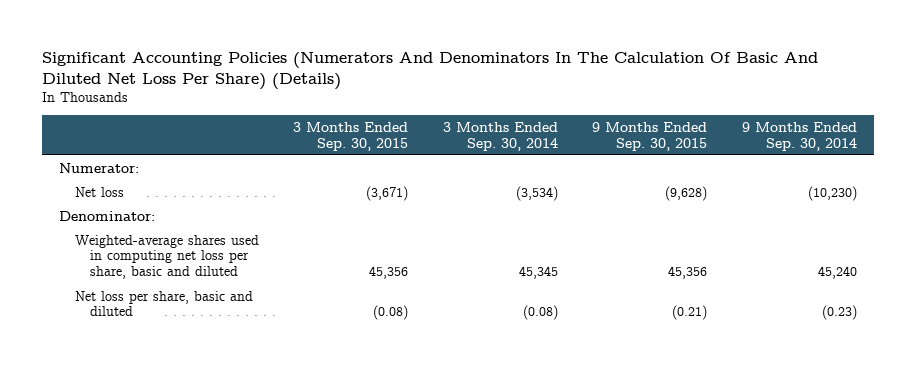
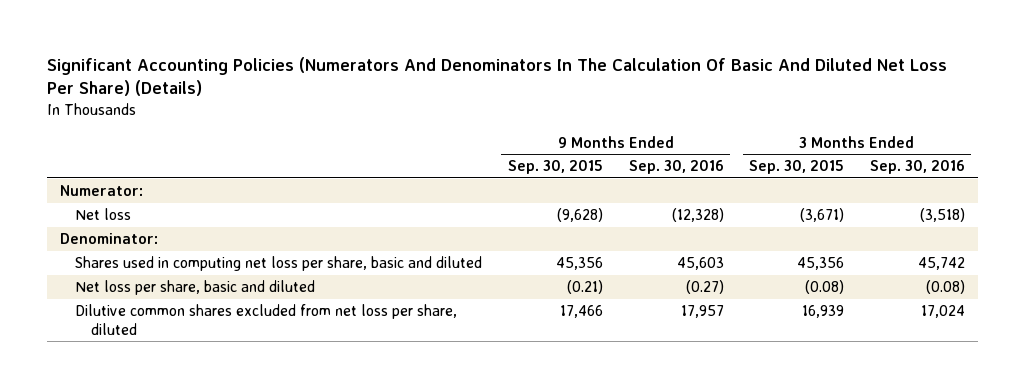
[442,121,558,151] 3 Months Ended Sep. 30, 2014 -> none
[741,121,857,151] 9 Months Ended Sep. 30, 2014 -> none
none -> [628,160,724,175] Sep. 30, 2016
none -> [870,160,966,175] Sep. 30, 2016
[74,234,259,280] Weighted-average shares used in computing net loss per share, basic and diluted -> [75,256,483,272] Shares used in computing net loss per share, basic and diluted
none -> [75,304,458,335] Dilutive common shares excluded from net loss per share, diluted

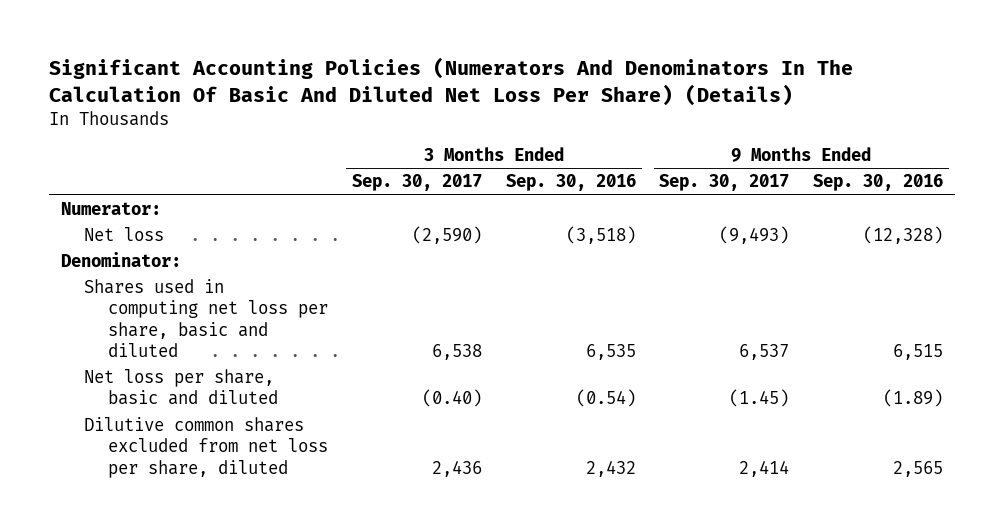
[507,160,603,175] Sep. 30, 2015 -> none
[749,160,845,175] Sep. 30, 2015 -> none
none -> [351,174,482,192] Sep. 30, 2017
none -> [659,174,790,192] Sep. 30, 2017
[676,257,724,271] 45,603 -> [893,343,944,360] 6,515
[918,257,966,271] 45,742 -> [585,343,636,360] 6,535
[685,280,724,295] (0.27) -> [883,389,944,408] (1.89)
[926,280,966,295] (0.08) -> [575,389,636,408] (0.54)
[680,305,724,319] 17,957 -> [893,460,944,477] 2,565
[921,305,966,319] 17,024 -> [585,459,636,477] 2,432

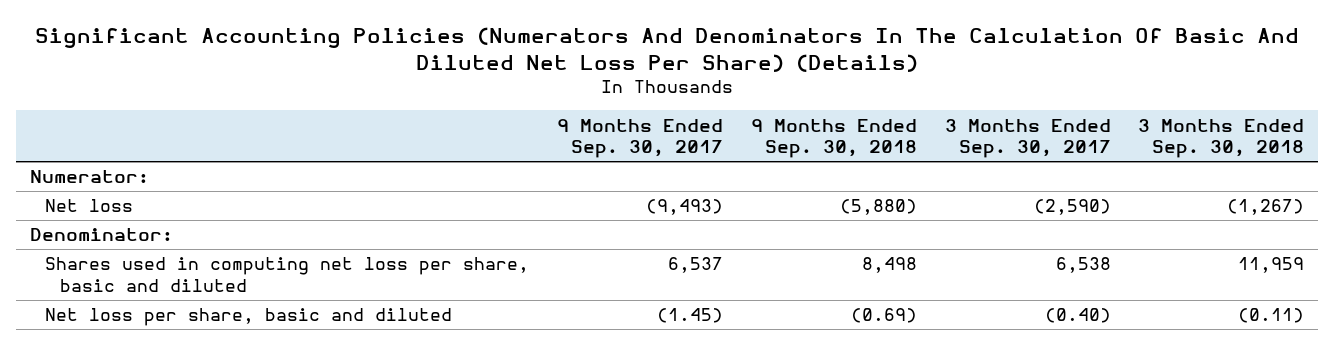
[505,174,636,192] Sep. 30, 2016 -> none
[813,174,944,192] Sep. 30, 2016 -> none
none -> [750,118,917,159] 9 Months Ended Sep. 30, 2018
none -> [1138,118,1305,159] 3 Months Ended Sep. 30, 2018
[84,417,328,478] Dilutive common shares excluded from net loss per share, diluted -> none

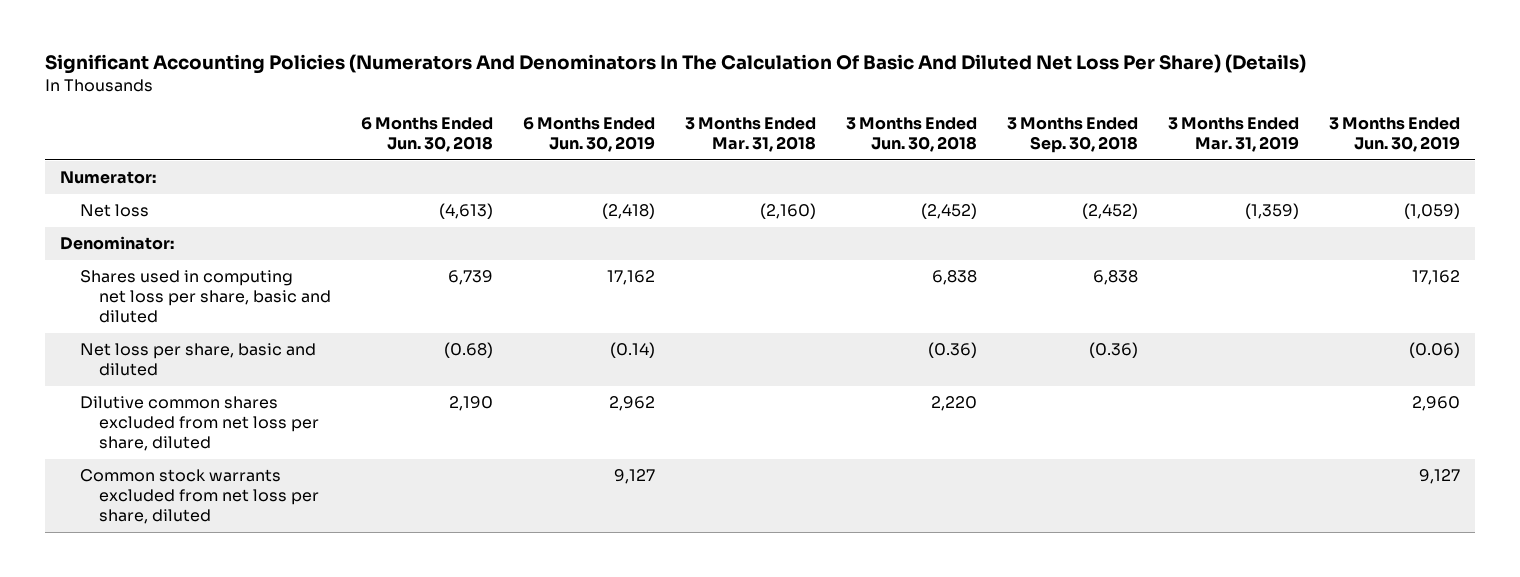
[557,118,724,159] 9 Months Ended Sep. 30, 2017 -> none
[750,118,917,159] 9 Months Ended Sep. 30, 2018 -> none
[944,118,1111,159] 3 Months Ended Sep. 30, 2017 -> none
none -> [361,117,494,153] 6 Months Ended Jun. 30, 2018
none -> [523,117,656,153] 6 Months Ended Jun. 30, 2019
none -> [685,117,817,153] 3 Months Ended Mar. 31, 2018
none -> [846,117,978,153] 3 Months Ended Jun. 30, 2018
none -> [1168,117,1300,153] 3 Months Ended Mar. 31, 2019
none -> [1329,117,1461,153] 3 Months Ended Jun. 30, 2019
[1227,199,1305,216] (1,267) -> [1082,203,1139,220] (2,452)
[1238,257,1305,274] 11,959 -> [1093,270,1139,286] 6,838
[1238,308,1305,324] (0.11) -> [1089,342,1139,359] (0.36)
none -> [79,396,320,452] Dilutive common shares excluded from net loss per share, diluted
none -> [79,469,320,525] Common stock warrants excluded from net loss per share, diluted

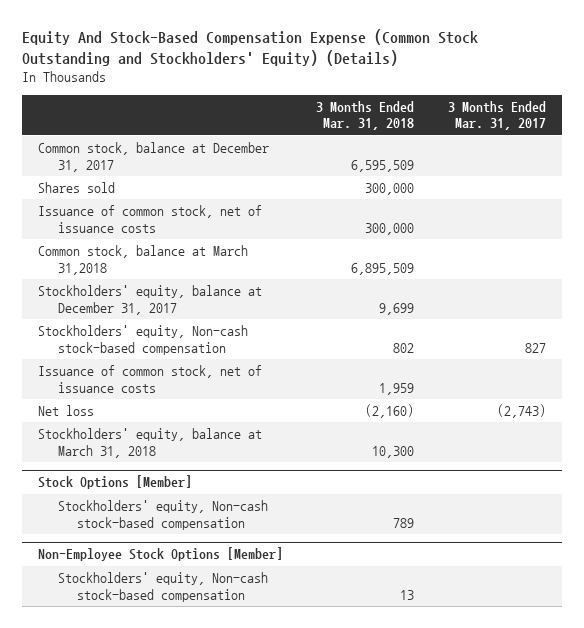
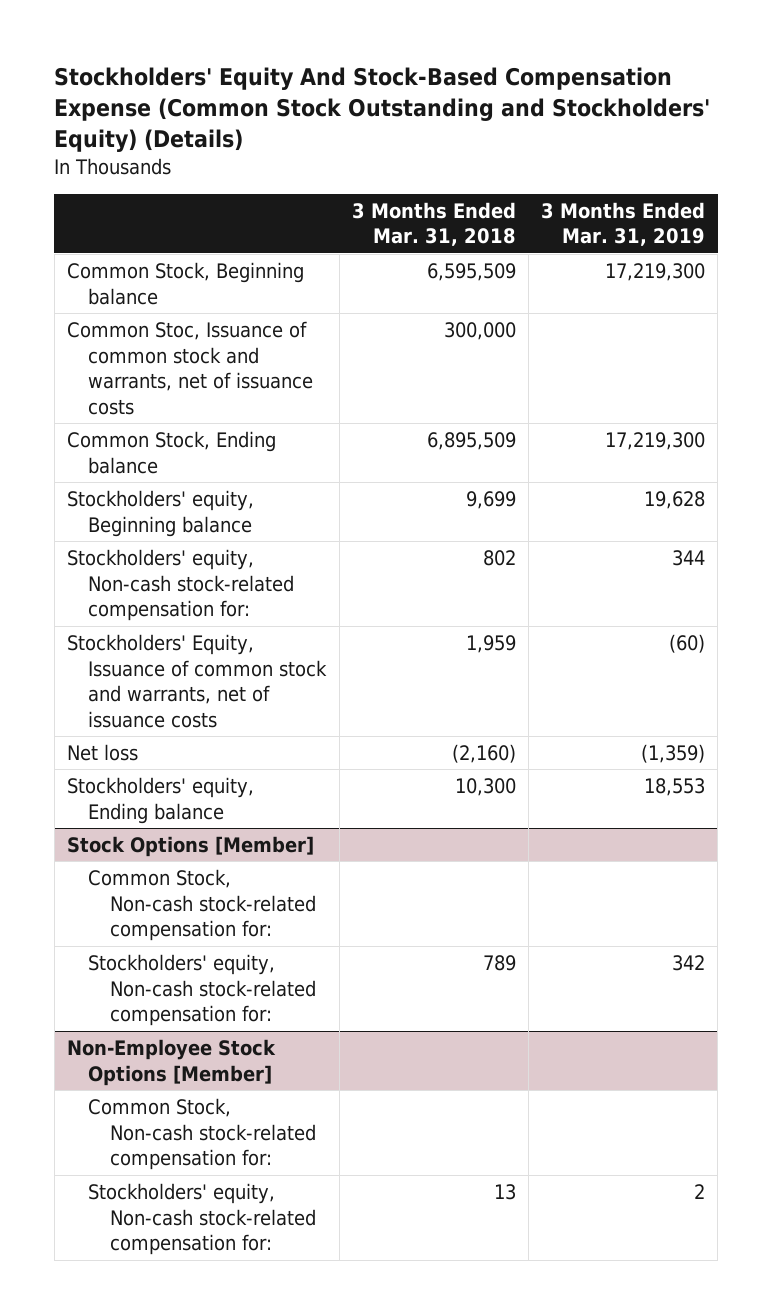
[21,29,478,67] Equity And Stock-Based Compensation Expense (Common Stock Outstanding and Stockholders' Equity) (Details) -> [54,67,711,153] Stockholders' Equity And Stock-Based Compensation Expense (Common Stock Outstanding and Stockholders' Equity) (Details)
[447,100,546,131] 3 Months Ended Mar. 31, 2017 -> none
none -> [540,201,705,247] 3 Months Ended Mar. 31, 2019
[38,205,263,233] Issuance of common stock, net of issuance costs -> none
[38,142,270,172] Common stock, balance at December 31, 2017 -> [66,261,304,305] Common Stock, Beginning balance
[38,182,116,194] Shares sold -> [66,320,314,415] Common Stoc, Issuance of common stock and warrants, net of issuance costs
[38,245,249,275] Common stock, balance at March 31,2018 -> [66,430,276,474] Common Stock, Ending balance
[38,285,263,315] Stockholders' equity, balance at December 31, 2017 -> [66,489,254,537] Stockholders' equity, Beginning balance
[38,325,249,355] Stockholders' equity, Non-cash stock-based compensation -> [66,548,295,622] Stockholders' equity, Non-cash stock-related compensation for:
[38,365,263,393] Issuance of common stock, net of issuance costs -> [66,633,328,728] Stockholders' Equity, Issuance of common stock and warrants, net of issuance costs
[38,428,263,458] Stockholders' equity, balance at March 31, 2018 -> [66,776,254,824] Stockholders' equity, Ending balance
none -> [88,868,316,942] Common Stock, Non-cash stock-related compensation for:
[57,500,268,530] Stockholders' equity, Non-cash stock-based compensation -> [88,953,316,1027] Stockholders' equity, Non-cash stock-related compensation for:
none -> [88,1097,316,1171] Common Stock, Non-cash stock-related compensation for:
[57,572,268,602] Stockholders' equity, Non-cash stock-based compensation -> [88,1182,316,1256] Stockholders' equity, Non-cash stock-related compensation for:

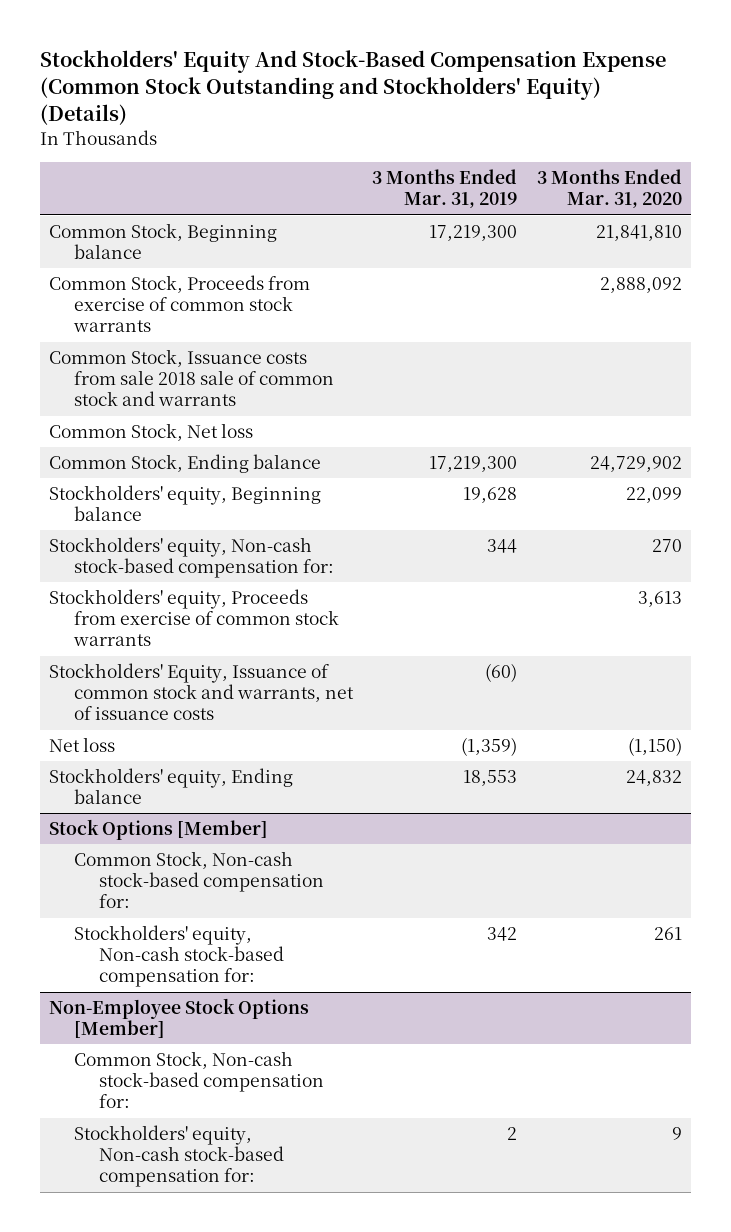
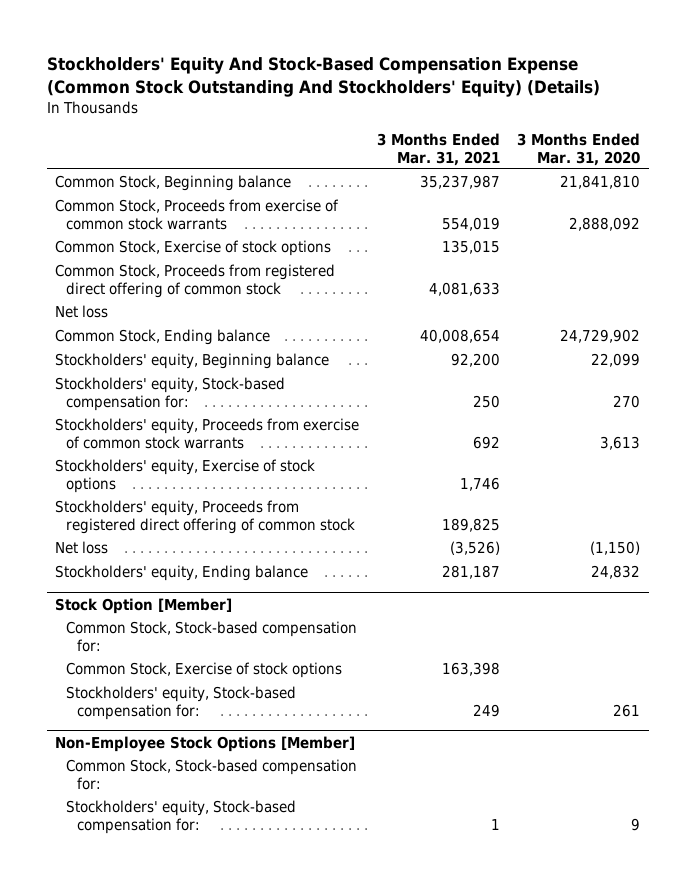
[39,49,666,126] Stockholders' Equity And Stock-Based Compensation Expense (Common Stock Outstanding and Stockholders' Equity) (Details) -> [46,56,600,97] Stockholders' Equity And Stock-Based Compensation Expense (Common Stock Outstanding And Stockholders' Equity) (Details)
[372,169,518,209] 3 Months Ended Mar. 31, 2019 -> none
none -> [376,133,500,166] 3 Months Ended Mar. 31, 2021
[49,349,335,407] Common Stock, Issuance costs from sale 2018 sale of common stock and warrants -> none
none -> [55,240,332,257] Common Stock, Exercise of stock options
none -> [55,264,336,298] Common Stock, Proceeds from registered direct offering of common stock
[49,423,254,442] Common Stock, Net loss -> [55,305,109,319] Net loss
[49,537,335,579] Stockholders' equity, Non-cash stock-based compensation for: -> [55,377,286,411] Stockholders' equity, Stock-based compensation for:
[49,663,355,721] Stockholders' Equity, Issuance of common stock and warrants, net of issuance costs -> none
none -> [55,459,316,493] Stockholders' equity, Exercise of stock options
none -> [55,500,356,534] Stockholders' equity, Proceeds from registered direct offering of common stock
[49,819,269,841] Stock Options [Member] -> [55,597,233,614] Stock Option [Member]
[74,851,324,909] Common Stock, Non-cash stock-based compensation for: -> [66,621,358,652] Common Stock, Stock-based compensation for:
none -> [66,662,343,679] Common Stock, Exercise of stock options
[74,925,284,988] Stockholders' equity, Non-cash stock-based compensation for: -> [66,686,297,720] Stockholders' equity, Stock-based compensation for:
[74,1051,324,1109] Common Stock, Non-cash stock-based compensation for: -> [66,759,358,790] Common Stock, Stock-based compensation for:
[74,1125,284,1188] Stockholders' equity, Non-cash stock-based compensation for: -> [66,800,297,834] Stockholders' equity, Stock-based compensation for:

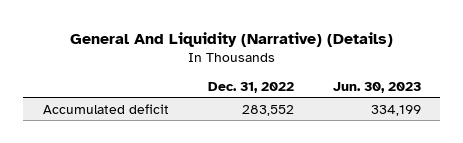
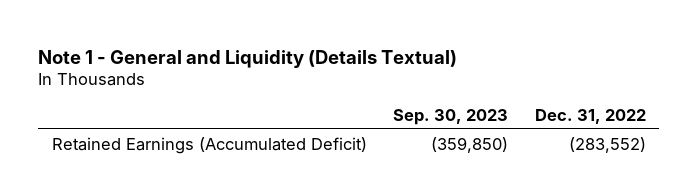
[69,31,393,47] General And Liquidity (Narrative) (Details) -> [38,49,458,68] Note 1 - General and Liquidity (Details Textual)
[332,81,421,93] Jun. 30, 2023 -> none
none -> [393,109,509,126] Sep. 30, 2023
[42,103,169,114] Accumulated deficit -> [51,136,367,154] Retained Earnings (Accumulated Deficit)
[241,104,294,116] 283,552 -> [568,136,646,153] (283,552)

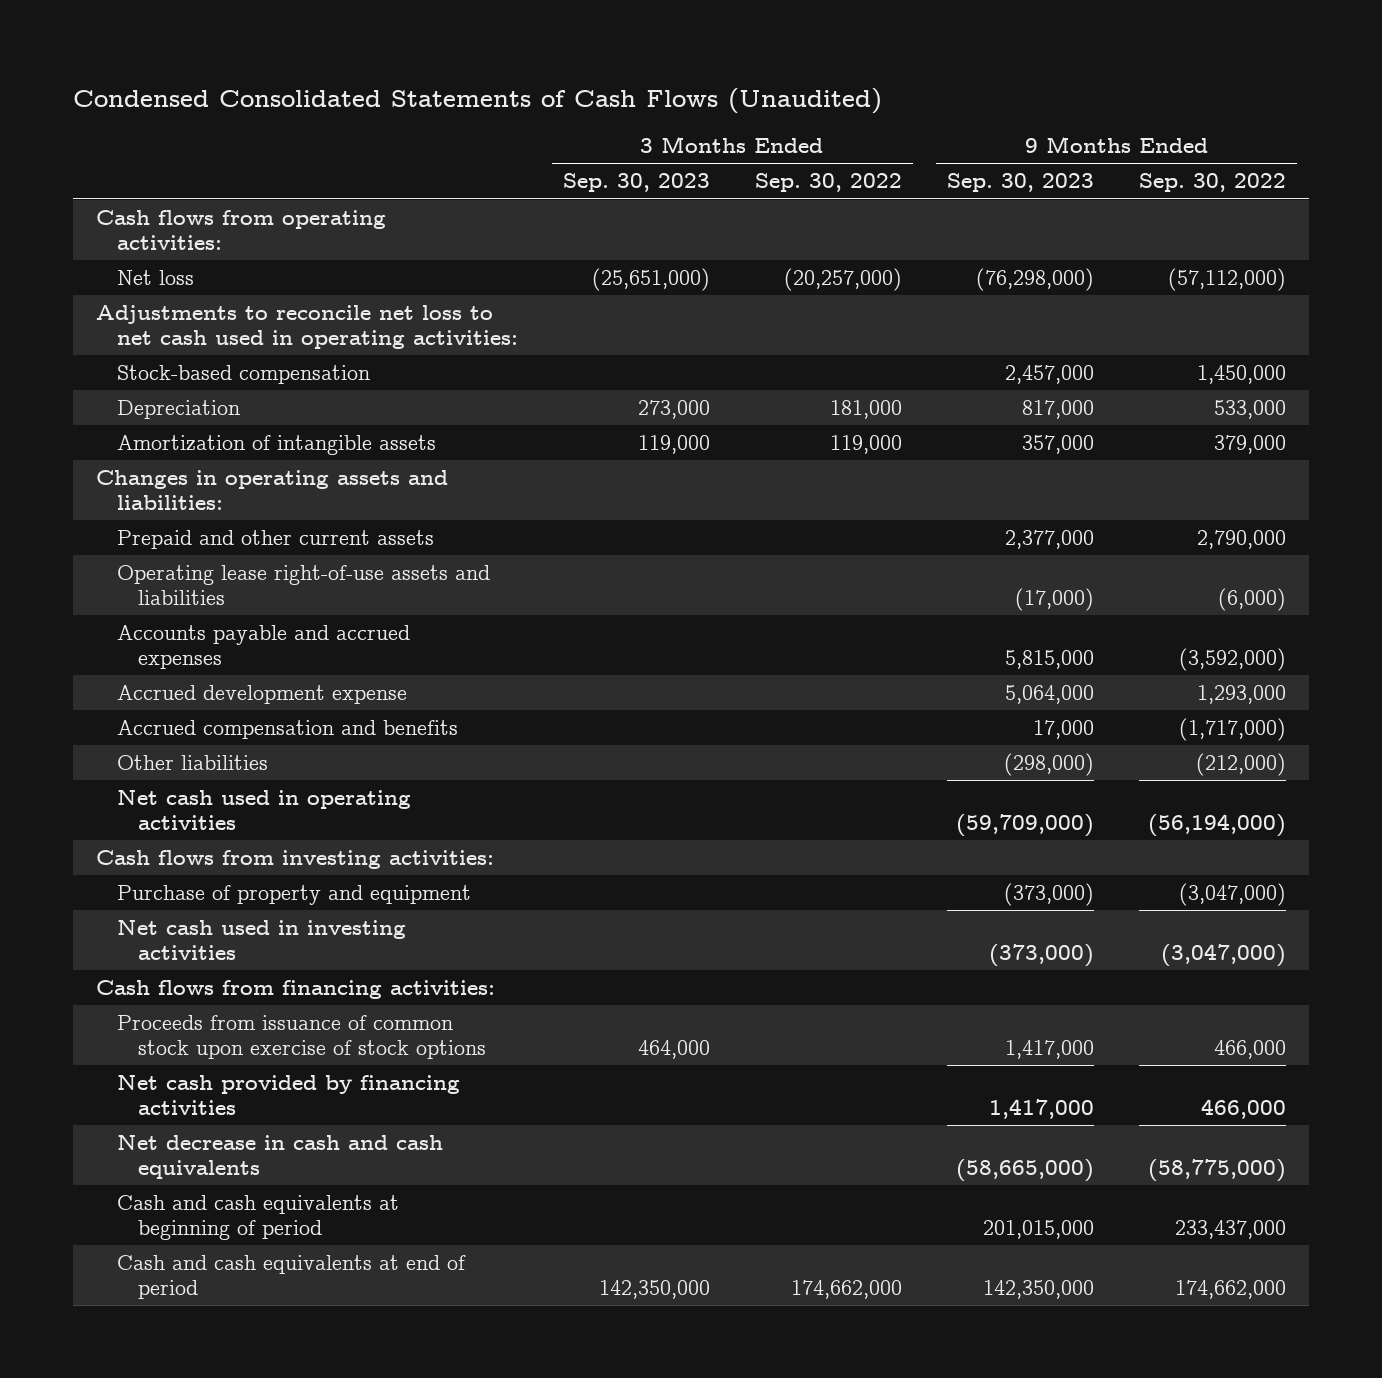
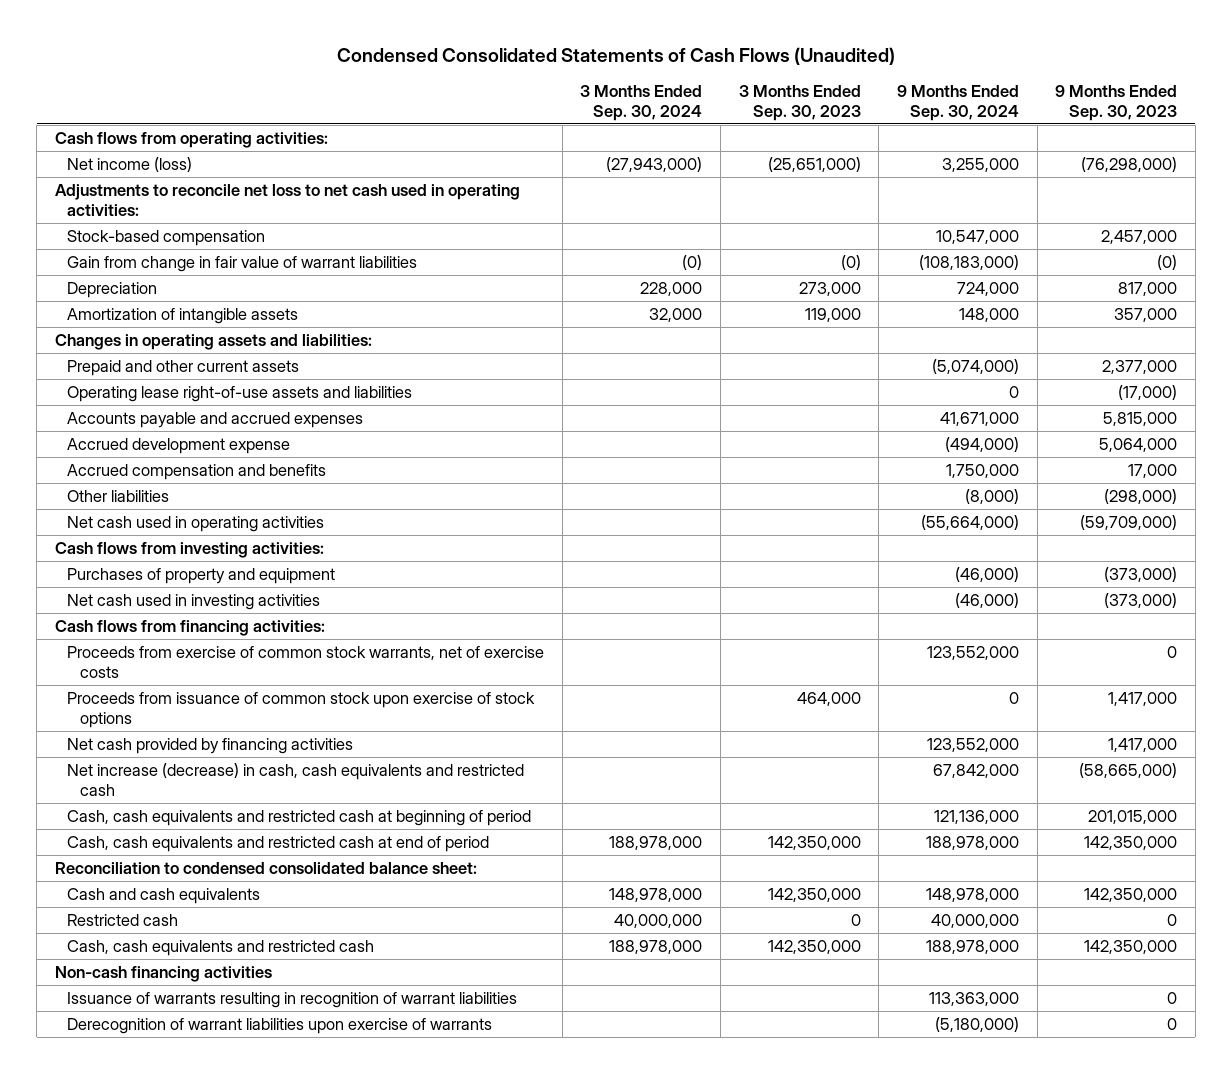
[754,173,902,193] Sep. 30, 2022 -> none
[1139,173,1287,193] Sep. 30, 2022 -> none
none -> [580,85,703,121] 3 Months Ended Sep. 30, 2024
none -> [896,85,1019,121] 9 Months Ended Sep. 30, 2024
[116,270,194,286] Net loss -> [67,156,193,172] Net income (loss)
none -> [67,255,418,272] Gain from change in fair value of warrant liabilities
[116,885,471,906] Purchase of property and equipment -> [67,567,336,584] Purchases of property and equipment
none -> [67,645,545,678] Proceeds from exercise of common stock warrants, net of exercise costs
[116,1135,443,1180] Net decrease in cash and cash equivalents -> [67,762,525,796] Net increase (decrease) in cash, cash equivalents and restricted cash
[116,1195,399,1241] Cash and cash equivalents at beginning of period -> [67,809,532,826] Cash, cash equivalents and restricted cash at beginning of period
[116,1255,466,1300] Cash and cash equivalents at end of period -> [67,835,490,852] Cash, cash equivalents and restricted cash at end of period
none -> [54,861,477,874] Reconciliation to condensed consolidated balance sheet:
none -> [67,887,261,904] Cash and cash equivalents
none -> [67,913,179,926] Restricted cash
none -> [67,939,375,956] Cash, cash equivalents and restricted cash
none -> [54,965,272,982] Non-cash financing activities
none -> [67,991,518,1008] Issuance of warrants resulting in recognition of warrant liabilities
none -> [67,1017,493,1034] Derecognition of warrant liabilities upon exercise of warrants

